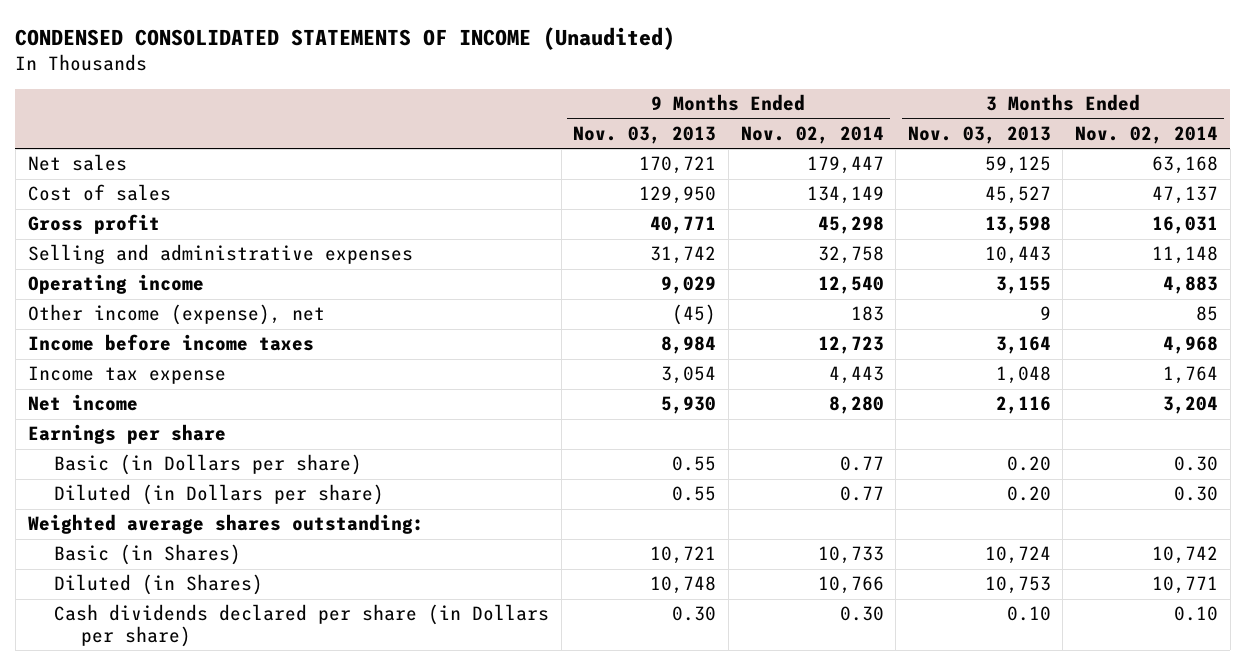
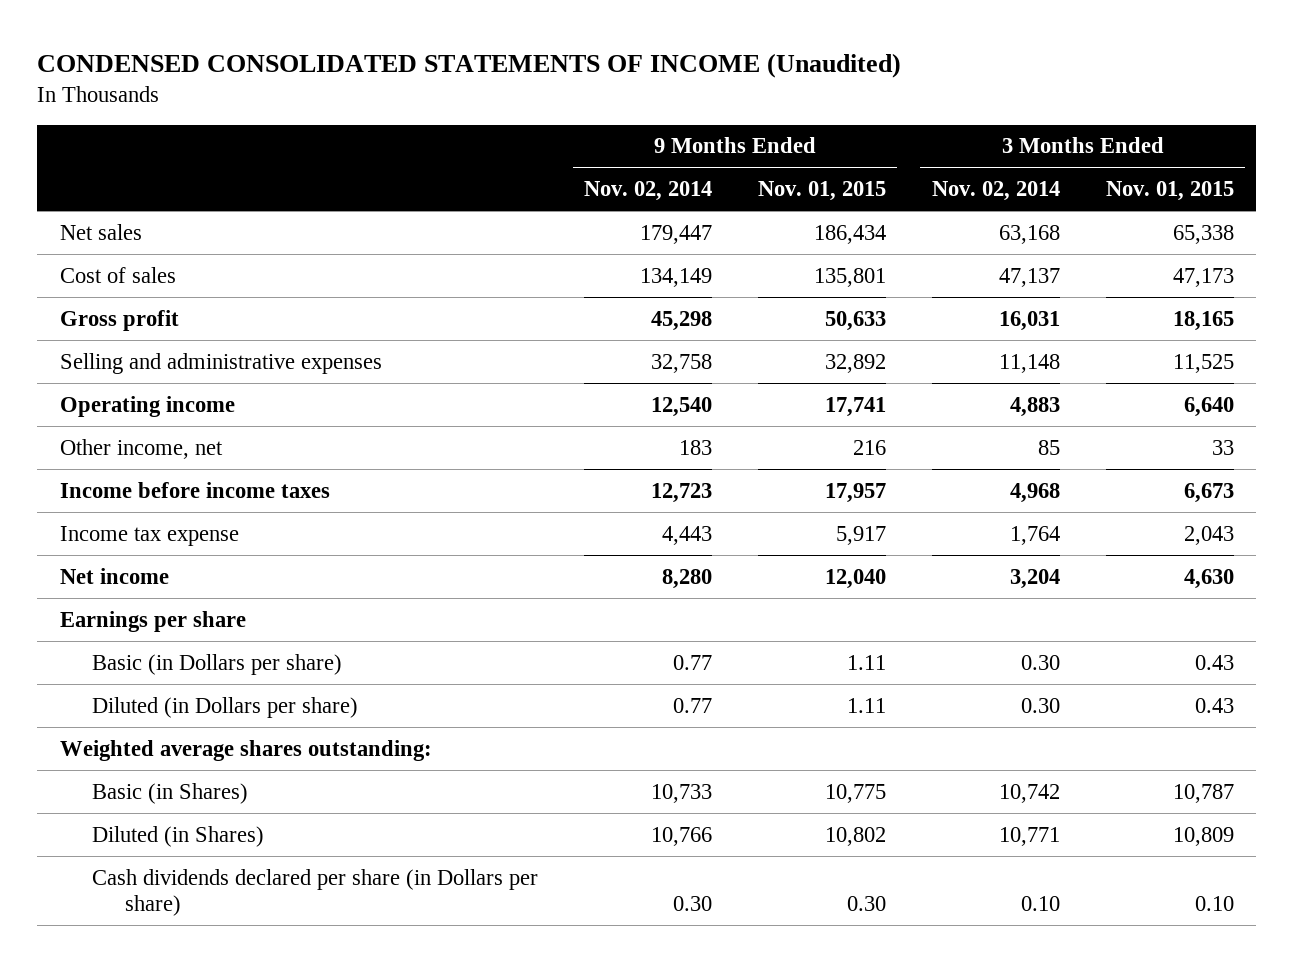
[573,125,717,144] Nov. 03, 2013 -> none
[907,125,1051,144] Nov. 03, 2013 -> none
none -> [757,181,886,202] Nov. 01, 2015
none -> [1105,181,1234,202] Nov. 01, 2015
[27,304,325,326] Other income (expense), net -> [59,438,223,459] Other income, net

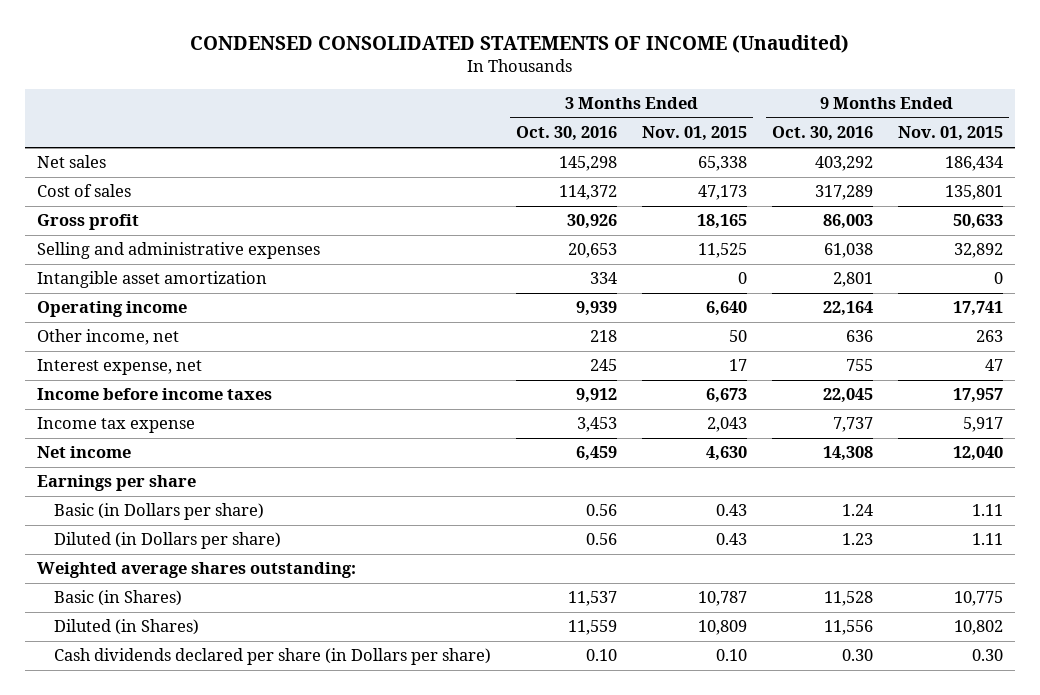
[584,181,713,202] Nov. 02, 2014 -> none
[931,181,1060,202] Nov. 02, 2014 -> none
none -> [516,126,618,142] Oct. 30, 2016
none -> [771,126,873,142] Oct. 30, 2016
none -> [37,271,268,289] Intangible asset amortization
[852,439,886,455] 216 -> [975,330,1003,343] 263
[1211,439,1234,455] 33 -> [729,330,748,343] 50
none -> [37,359,203,376] Interest expense, net

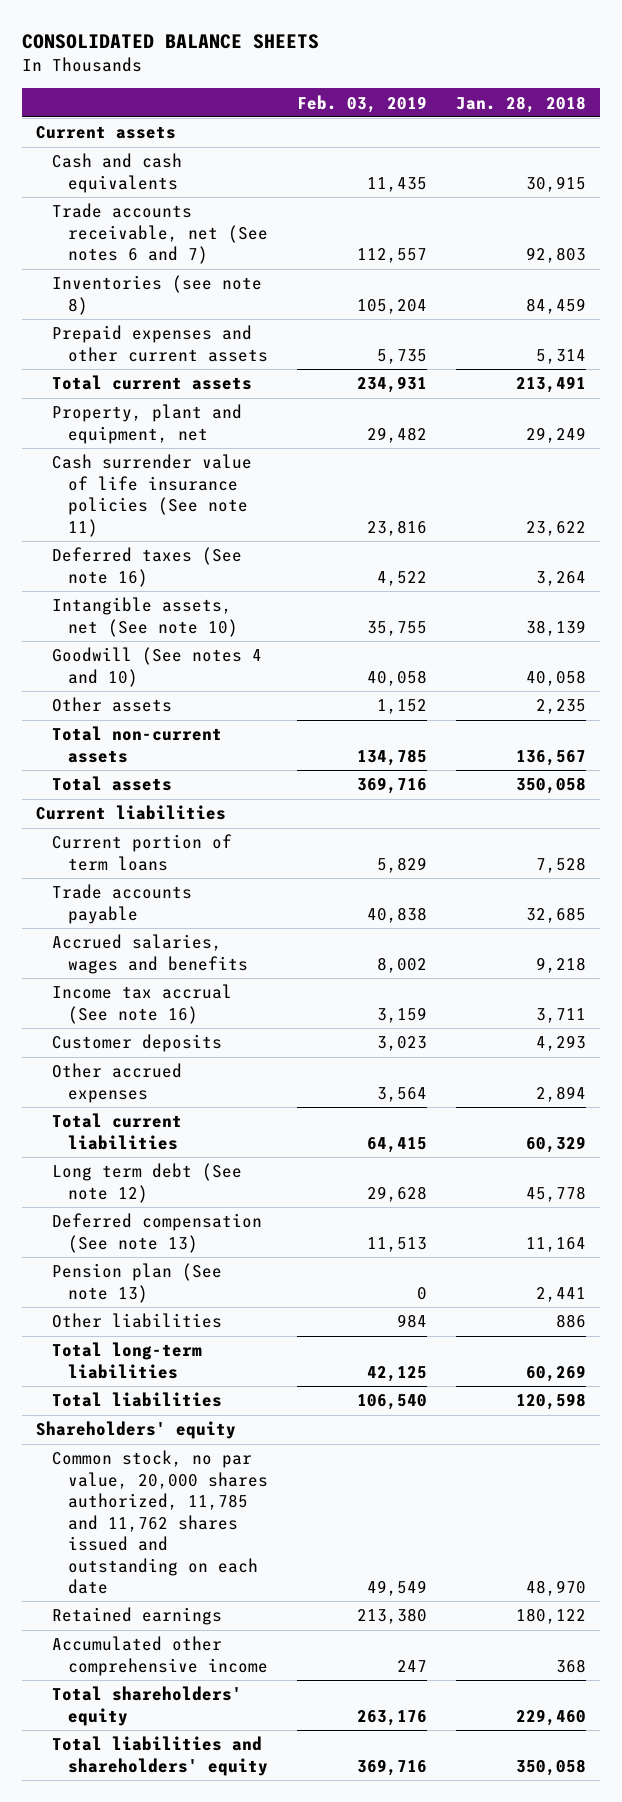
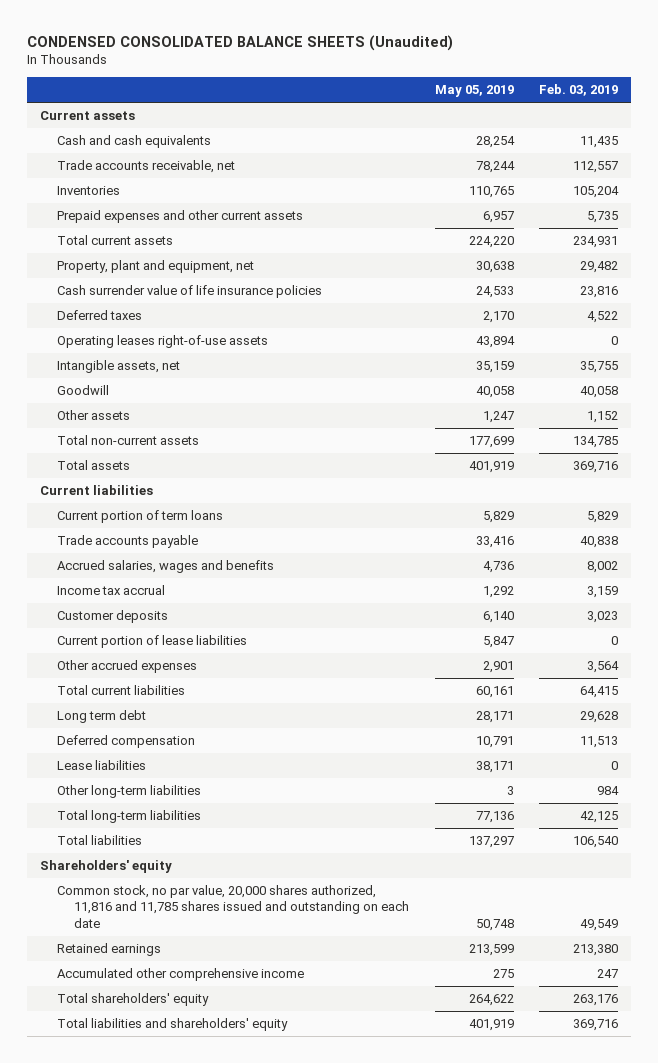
[22,34,320,50] CONSOLIDATED BALANCE SHEETS -> [26,34,453,51] CONDENSED CONSOLIDATED BALANCE SHEETS (Unaudited)
[455,95,586,113] Jan. 28, 2018 -> none
none -> [434,85,514,98] May 05, 2019
[52,203,268,265] Trade accounts receivable, net (See notes 6 and 7) -> [56,160,235,174] Trade accounts receivable, net
[52,275,263,315] Inventories (see note 8) -> [56,186,120,196] Inventories
[52,454,253,537] Cash surrender value of life insurance policies (See note 11) -> [56,285,322,299] Cash surrender value of life insurance policies
[52,547,243,587] Deferred taxes (See note 16) -> [56,310,142,321] Deferred taxes
none -> [56,335,268,349] Operating leases right-of-use assets
[52,597,238,637] Intangible assets, net (See note 10) -> [56,360,180,374] Intangible assets, net
[52,647,263,687] Goodwill (See notes 4 and 10) -> [56,385,109,396] Goodwill
[52,984,233,1024] Income tax accrual (See note 16) -> [56,585,165,596] Income tax accrual
none -> [56,635,247,649] Current portion of lease liabilities
[52,1263,223,1303] Pension plan (See note 13) -> none
[52,1163,243,1203] Long term debt (See note 12) -> [56,710,146,724] Long term debt
[52,1213,263,1253] Deferred compensation (See note 13) -> [56,735,195,749] Deferred compensation
none -> [56,760,146,771] Lease liabilities
[52,1313,223,1329] Other liabilities -> [56,785,201,799] Other long-term liabilities
[52,1450,268,1595] Common stock, no par value, 20,000 shares authorized, 11,785 and 11,762 shares issued and outstanding on each date -> [56,885,410,928] Common stock, no par value, 20,000 shares authorized, 11,816 and 11,785 shares issued and outstanding on each date

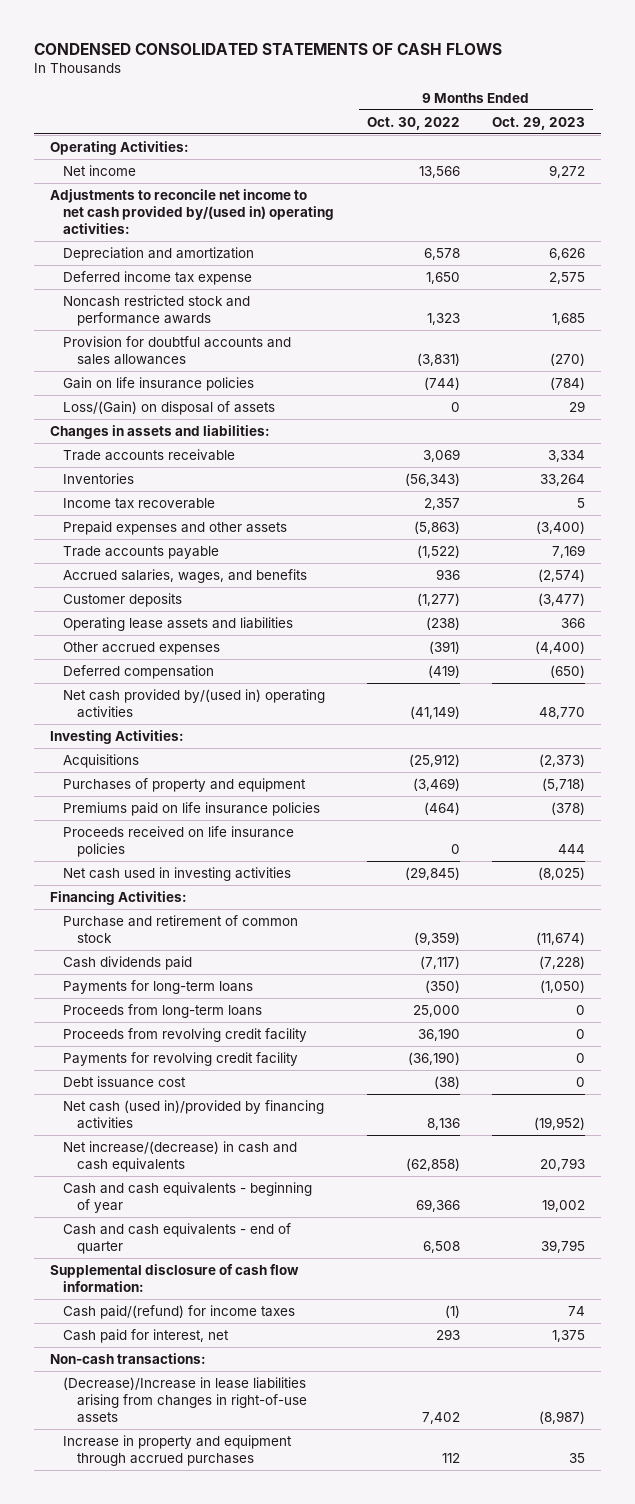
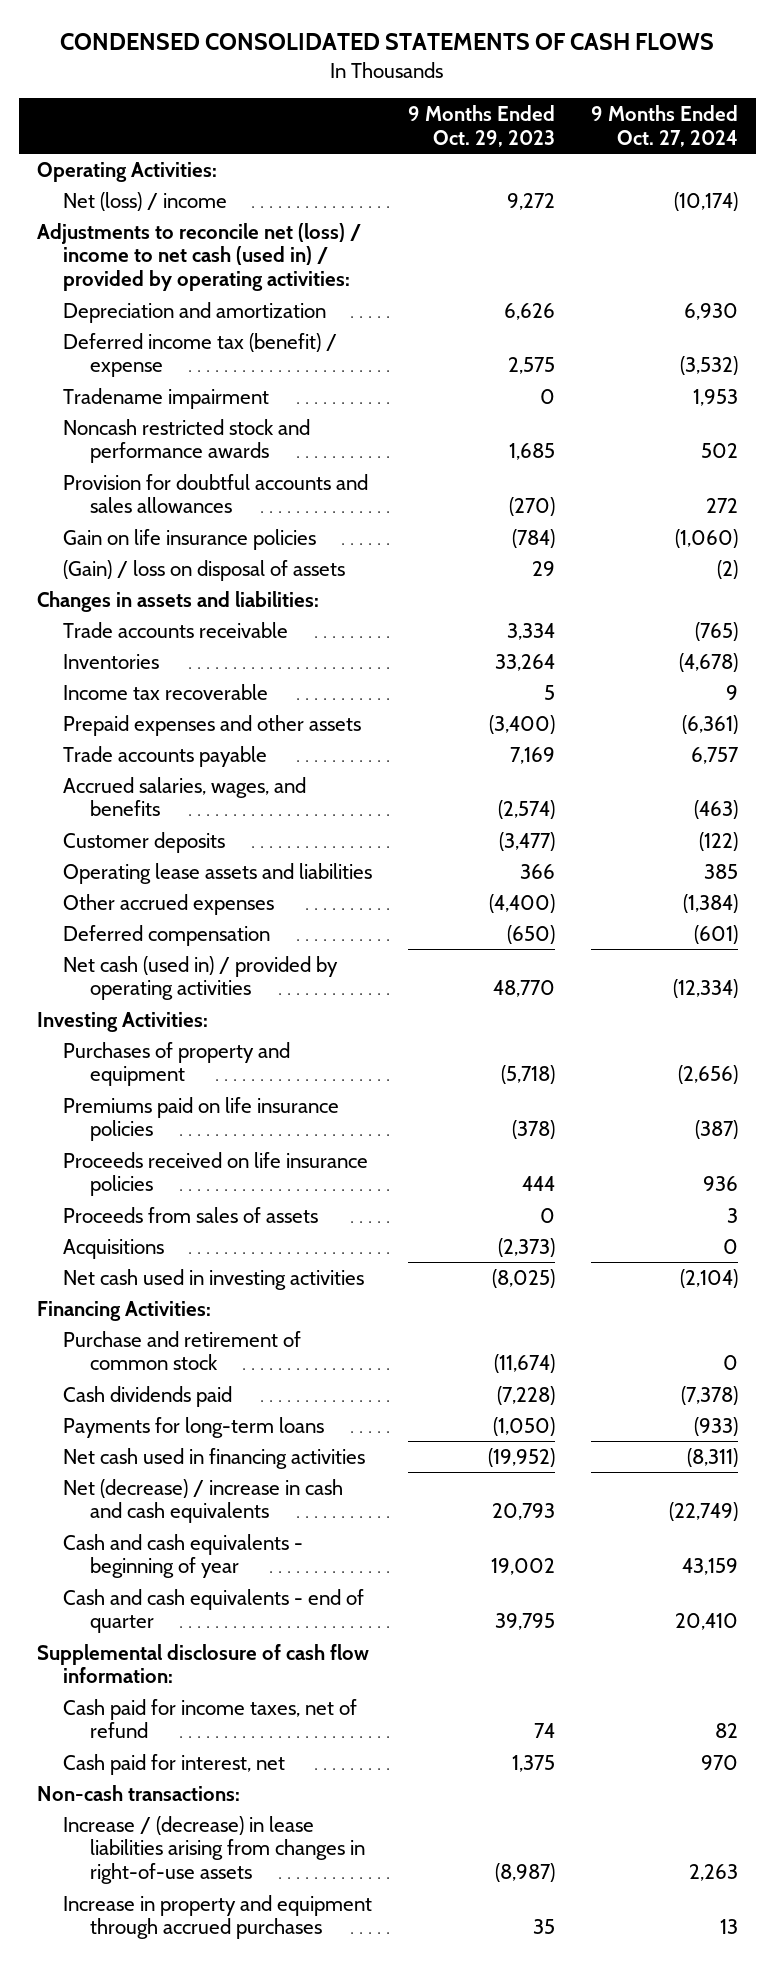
[366,116,460,130] Oct. 30, 2022 -> none
none -> [591,104,739,147] 9 Months Ended Oct. 27, 2024
[63,164,137,176] Net income -> [63,191,228,211] Net (loss) / income
[49,188,335,235] Adjustments to reconcile net income to net cash provided by/(used in) operating activities: -> [36,222,361,291] Adjustments to reconcile net (loss) / income to net cash (used in) / provided by operating activities:
[63,270,253,285] Deferred income tax expense -> [63,332,338,378] Deferred income tax (benefit) / expense
none -> [63,387,270,409] Tradename impairment
[63,400,276,415] Loss/(Gain) on disposal of assets -> [63,559,346,581] (Gain) / loss on disposal of assets
[63,688,326,719] Net cash provided by/(used in) operating activities -> [63,955,339,1001] Net cash (used in) / provided by operating activities
none -> [63,1206,319,1223] Proceeds from sales of assets
[63,753,140,768] Acquisitions -> [63,1238,165,1259] Acquisitions
[63,1003,263,1018] Proceeds from long-term loans -> none
[63,1027,308,1042] Proceeds from revolving credit facility -> none
[63,1051,299,1066] Payments for revolving credit facility -> none
[63,1075,187,1088] Debt issuance cost -> none
[63,1099,325,1130] Net cash (used in)/provided by financing activities -> [63,1447,366,1469] Net cash used in financing activities
[63,1140,298,1173] Net increase/(decrease) in cash and cash equivalents -> [63,1478,344,1524] Net (decrease) / increase in cash and cash equivalents
[63,1304,296,1319] Cash paid/(refund) for income taxes -> [63,1698,358,1739] Cash paid for income taxes, net of refund
[63,1376,307,1424] (Decrease)/Increase in lease liabilities arising from changes in right-of-use assets -> [63,1815,365,1884] Increase / (decrease) in lease liabilities arising from changes in right-of-use assets

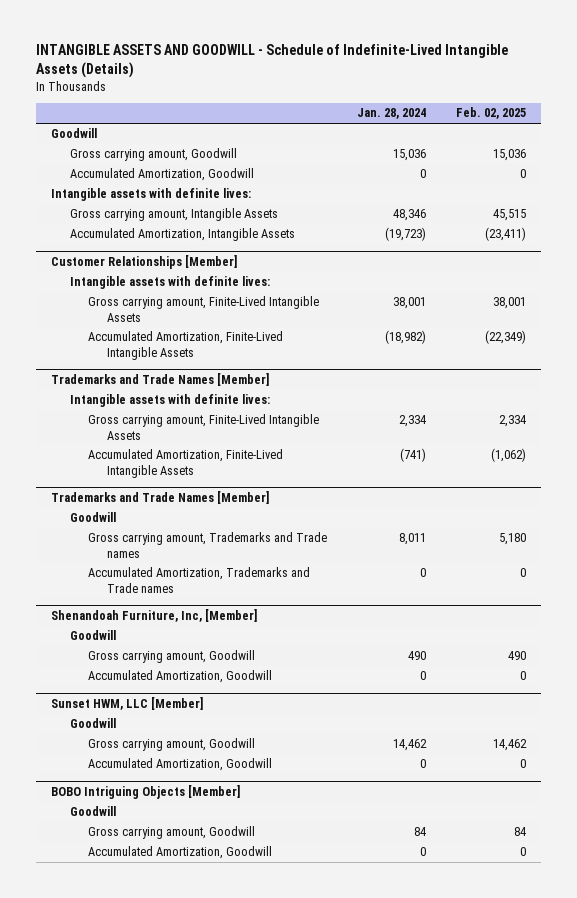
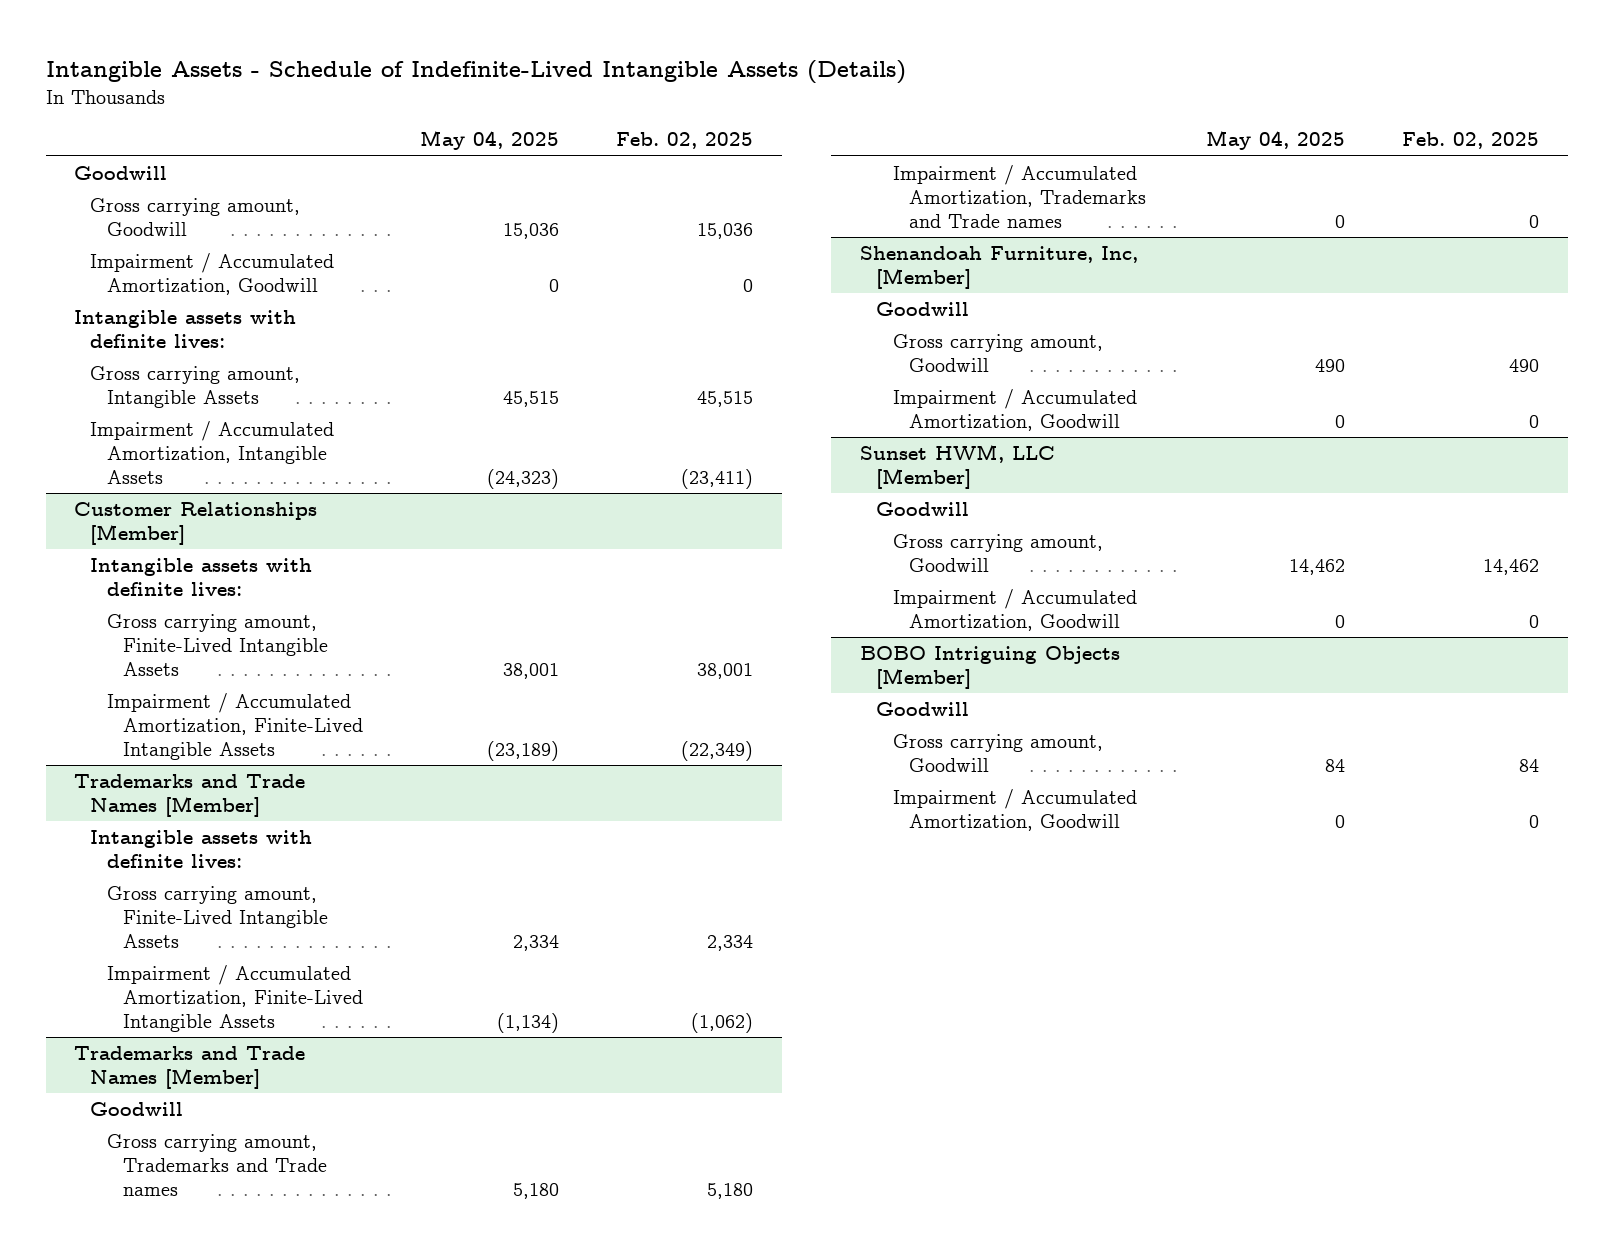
[36,44,509,79] INTANGIBLE ASSETS AND GOODWILL - Schedule of Indefinite-Lived Intangible Assets (Details) -> [45,59,906,84] Intangible Assets - Schedule of Indefinite-Lived Intangible Assets (Details)
[357,108,427,120] Jan. 28, 2024 -> none
none -> [420,130,560,151] May 04, 2025
[69,168,254,182] Accumulated Amortization, Goodwill -> [90,253,335,295] Impairment / Accumulated Amortization, Goodwill
[69,228,295,242] Accumulated Amortization, Intangible Assets -> [90,421,335,484] Impairment / Accumulated Amortization, Intangible Assets
[88,331,284,360] Accumulated Amortization, Finite-Lived Intangible Assets -> [106,693,364,760] Impairment / Accumulated Amortization, Finite-Lived Intangible Assets
[88,449,284,478] Accumulated Amortization, Finite-Lived Intangible Assets -> [106,965,364,1032] Impairment / Accumulated Amortization, Finite-Lived Intangible Assets
[88,567,311,593] Accumulated Amortization, Trademarks and Trade names -> [892,165,1147,228] Impairment / Accumulated Amortization, Trademarks and Trade names
[88,670,273,684] Accumulated Amortization, Goodwill -> [892,389,1137,431] Impairment / Accumulated Amortization, Goodwill
[88,758,273,772] Accumulated Amortization, Goodwill -> [892,589,1137,631] Impairment / Accumulated Amortization, Goodwill
[88,846,273,860] Accumulated Amortization, Goodwill -> [892,789,1137,831] Impairment / Accumulated Amortization, Goodwill

